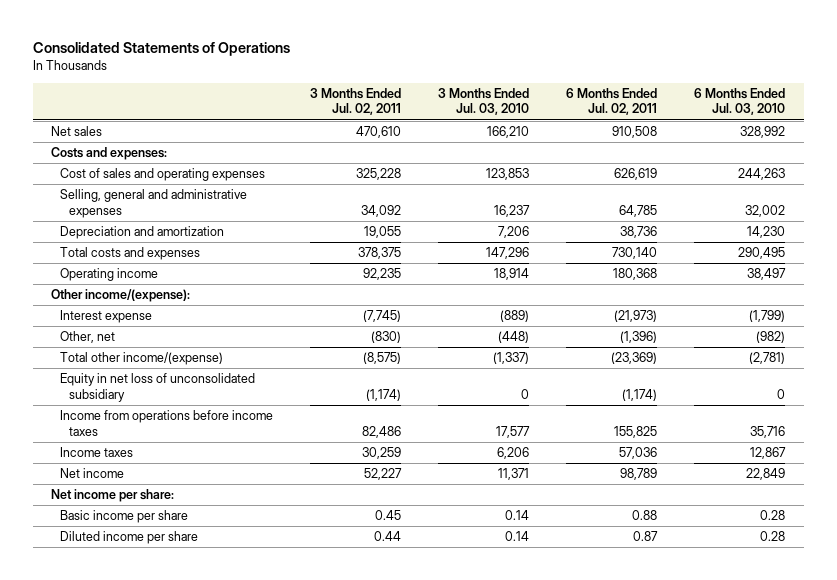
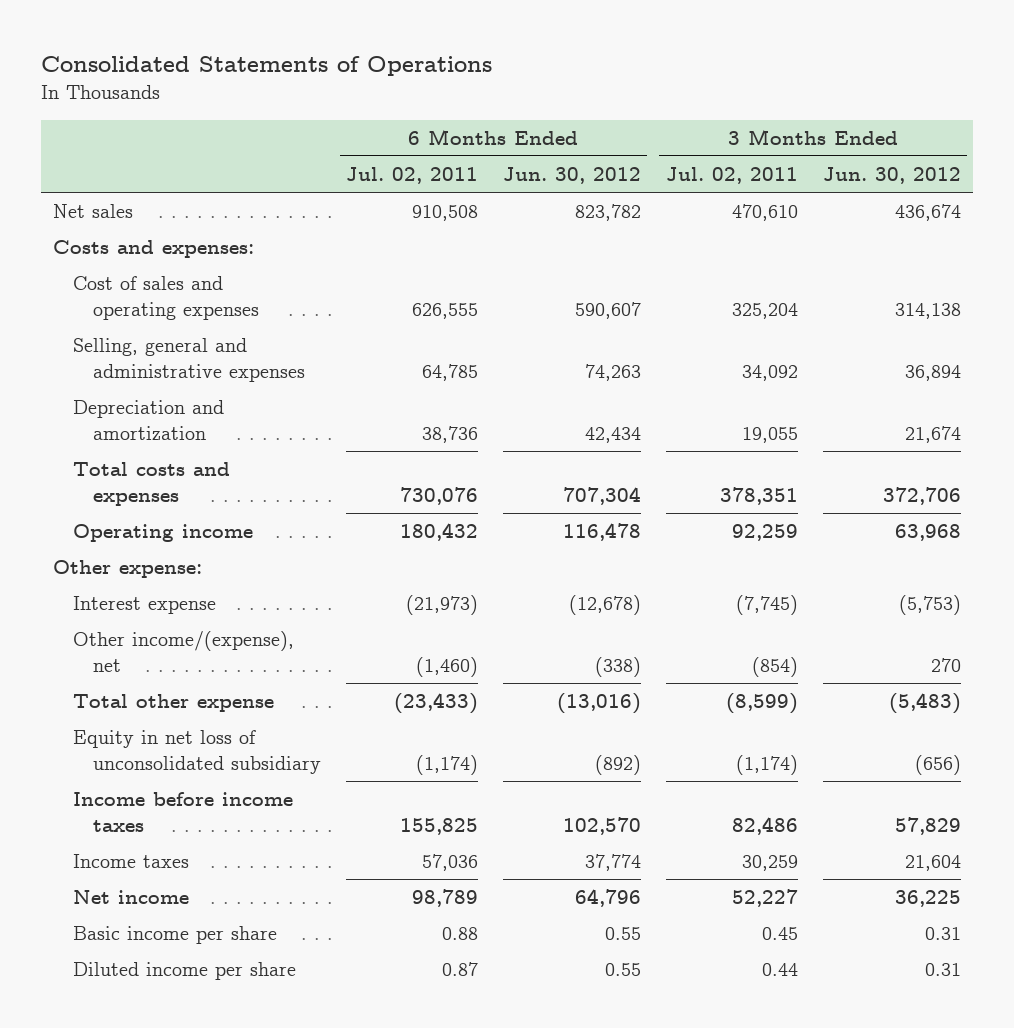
[438,88,530,116] 3 Months Ended Jul. 03, 2010 -> none
[694,88,786,116] 6 Months Ended Jul. 03, 2010 -> none
none -> [502,166,641,184] Jun. 30, 2012
none -> [822,166,961,184] Jun. 30, 2012
[356,168,402,181] 325,228 -> [731,302,798,319] 325,204
[614,168,658,181] 626,619 -> [411,302,478,319] 626,555
[358,247,402,260] 378,375 -> [719,486,798,505] 378,351
[612,247,658,260] 730,140 -> [399,486,478,505] 730,076
[363,268,402,281] 92,235 -> [731,524,798,542] 92,259
[613,268,658,281] 180,368 -> [399,523,478,542] 180,432
[51,289,191,303] Other income/(expense): -> [53,560,203,579] Other expense:
[60,331,116,344] Other, net -> [73,631,295,672] Other income/(expense), net
[371,331,402,344] (830) -> [751,656,798,677] (854)
[620,331,658,344] (1,396) -> [415,656,478,677] (1,460)
[60,352,224,366] Total other income/(expense) -> [73,694,275,713] Total other expense
[363,352,402,365] (8,575) -> [725,693,798,715] (8,599)
[611,352,658,365] (23,369) -> [393,693,478,715] (23,433)
[60,410,274,436] Income from operations before income taxes -> [73,792,294,832] Income before income taxes
[51,489,175,503] Net income per share: -> none

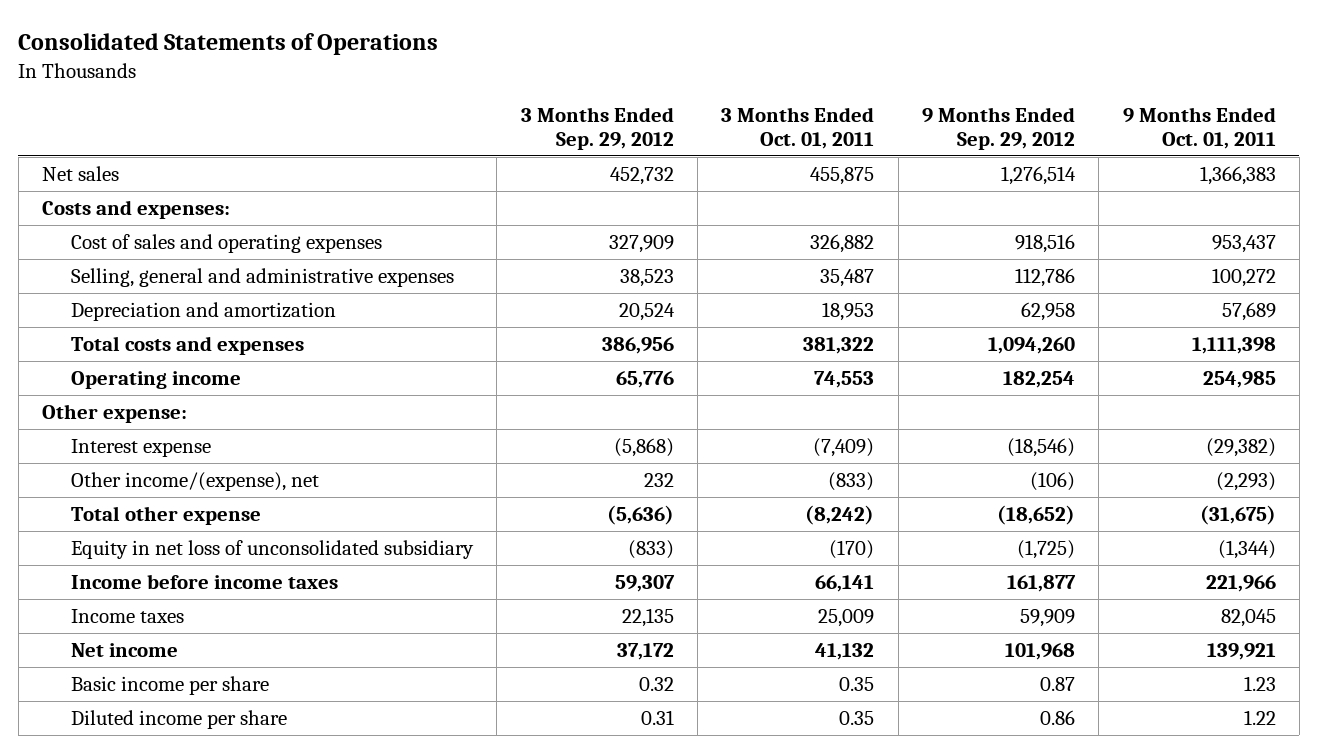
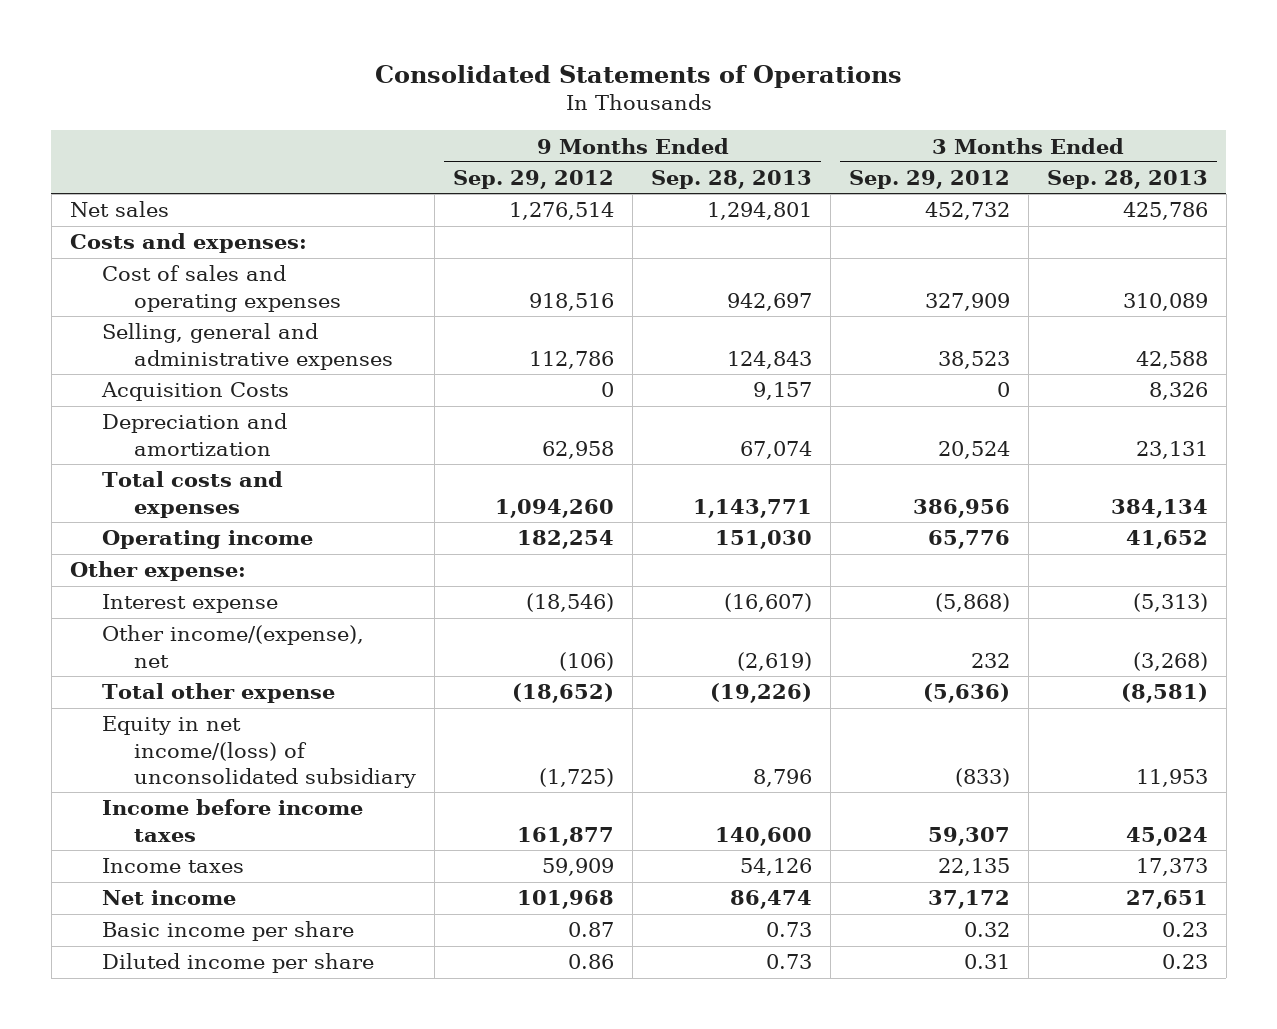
[721,106,875,149] 3 Months Ended Oct. 01, 2011 -> none
[1122,106,1276,149] 9 Months Ended Oct. 01, 2011 -> none
none -> [650,170,812,190] Sep. 28, 2013
none -> [1046,170,1208,190] Sep. 28, 2013
none -> [100,382,289,402] Acquisition Costs
[71,539,475,559] Equity in net loss of unconsolidated subsidiary -> [101,716,417,788] Equity in net income/(loss) of unconsolidated subsidiary

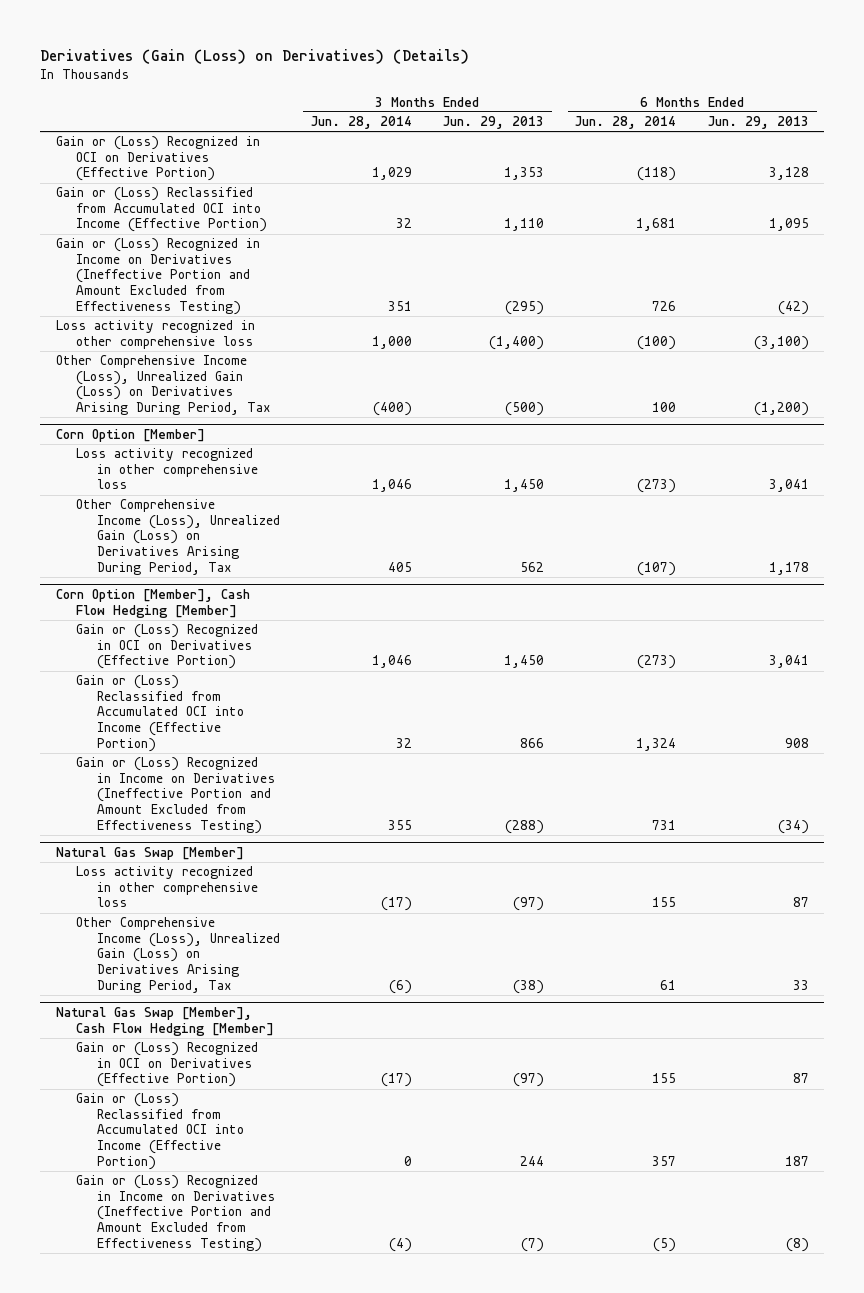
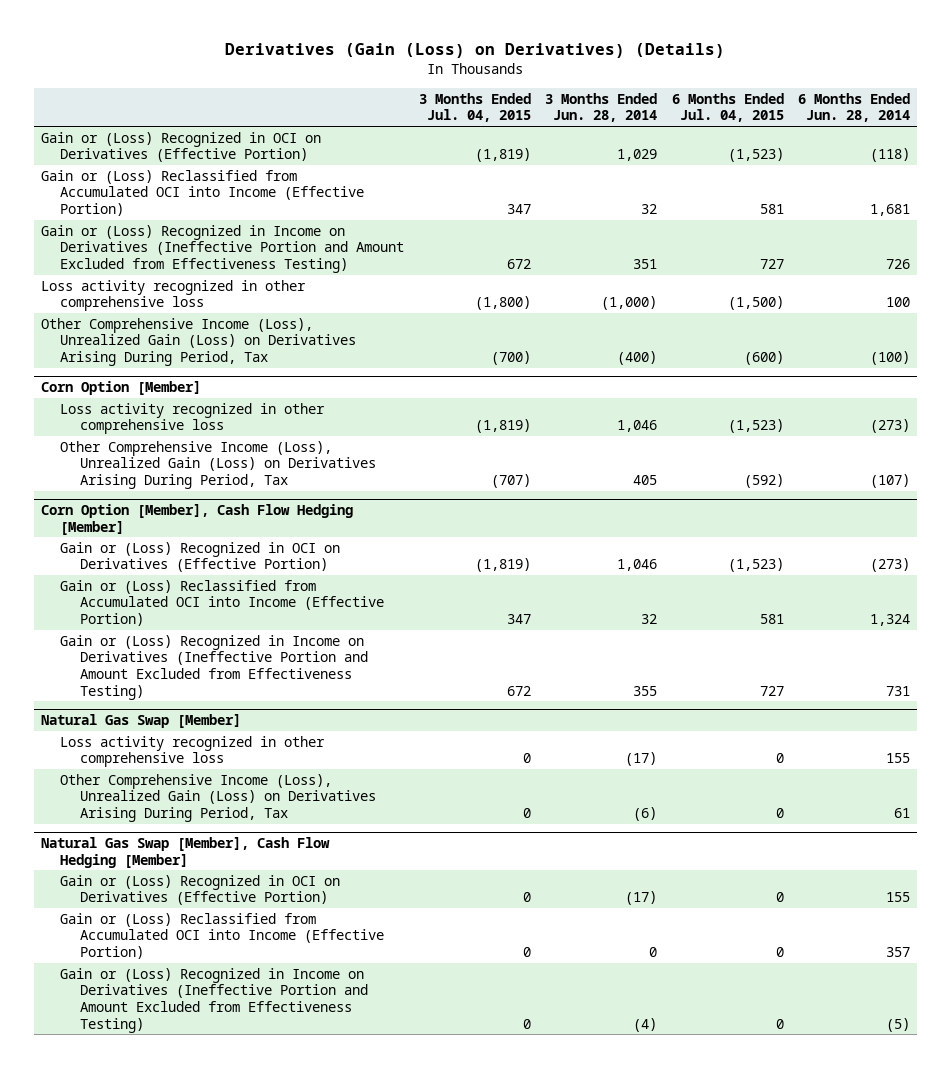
[443,116,545,130] Jun. 29, 2013 -> none
[707,116,809,130] Jun. 29, 2013 -> none
none -> [418,92,531,123] 3 Months Ended Jul. 04, 2015
none -> [671,92,784,123] 6 Months Ended Jul. 04, 2015
[371,335,412,349] 1,000 -> [601,296,658,311] (1,000)
[637,335,677,350] (100) -> [886,297,911,308] 100
[652,402,677,413] 100 -> [870,350,911,365] (100)

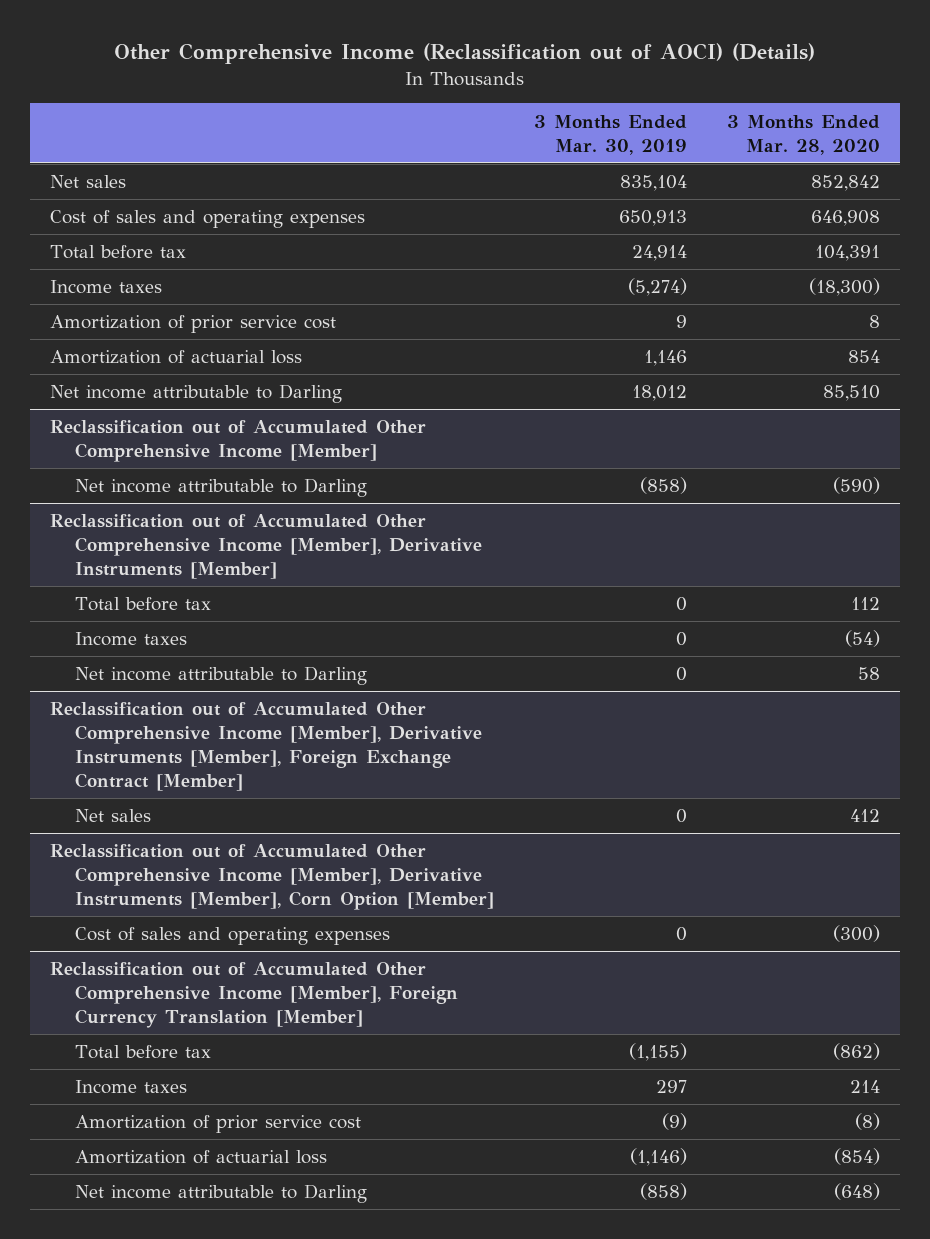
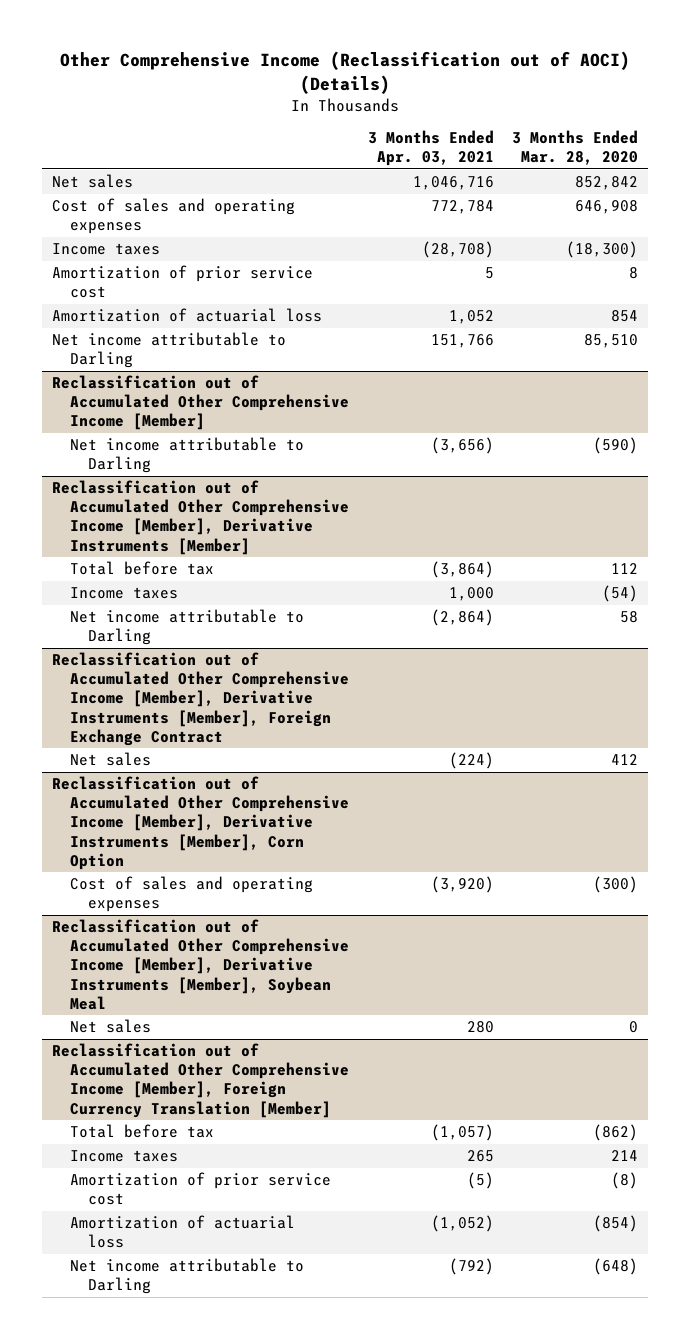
[534,114,688,155] 3 Months Ended Mar. 30, 2019 -> none
none -> [367,130,494,167] 3 Months Ended Apr. 03, 2021
[49,245,186,260] Total before tax -> none
[49,702,483,792] Reclassification out of Accumulated Other Comprehensive Income [Member], Derivative Instruments [Member], Foreign Exchange Contract [Member] -> [51,652,349,746] Reclassification out of Accumulated Other Comprehensive Income [Member], Derivative Instruments [Member], Foreign Exchange Contract
[49,844,495,911] Reclassification out of Accumulated Other Comprehensive Income [Member], Derivative Instruments [Member], Corn Option [Member] -> [51,776,349,870] Reclassification out of Accumulated Other Comprehensive Income [Member], Derivative Instruments [Member], Corn Option
none -> [51,919,349,1010] Reclassification out of Accumulated Other Comprehensive Income [Member], Derivative Instruments [Member], Soybean Meal
none -> [69,1019,151,1034] Net sales

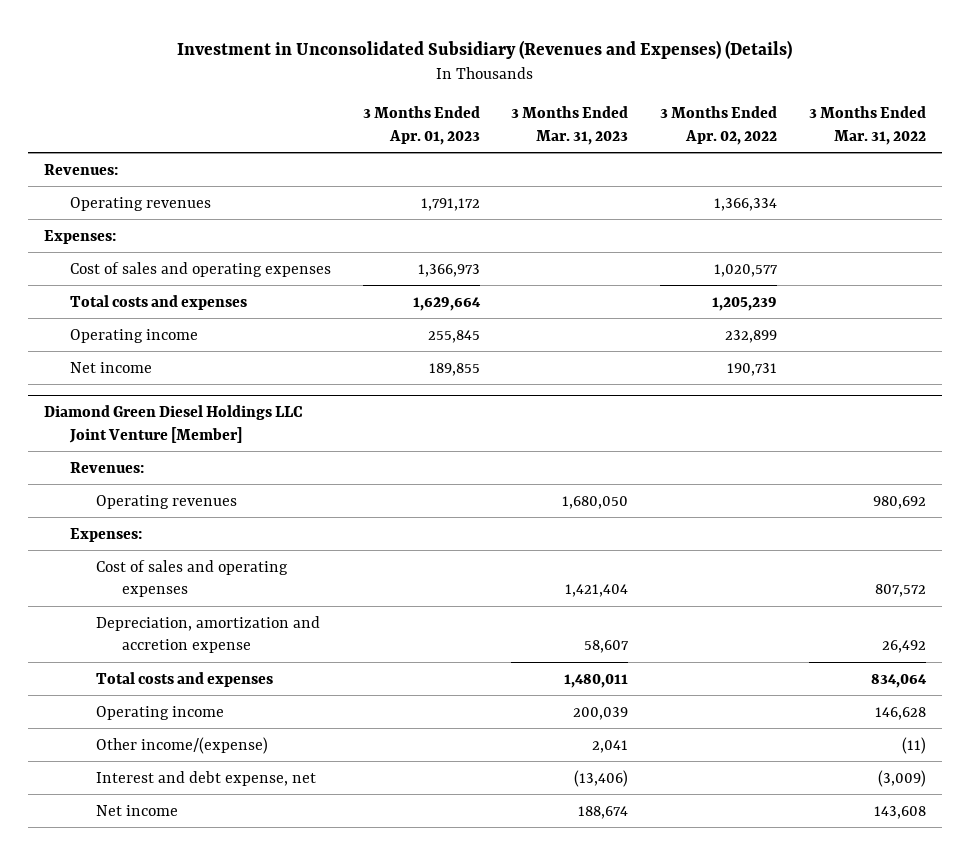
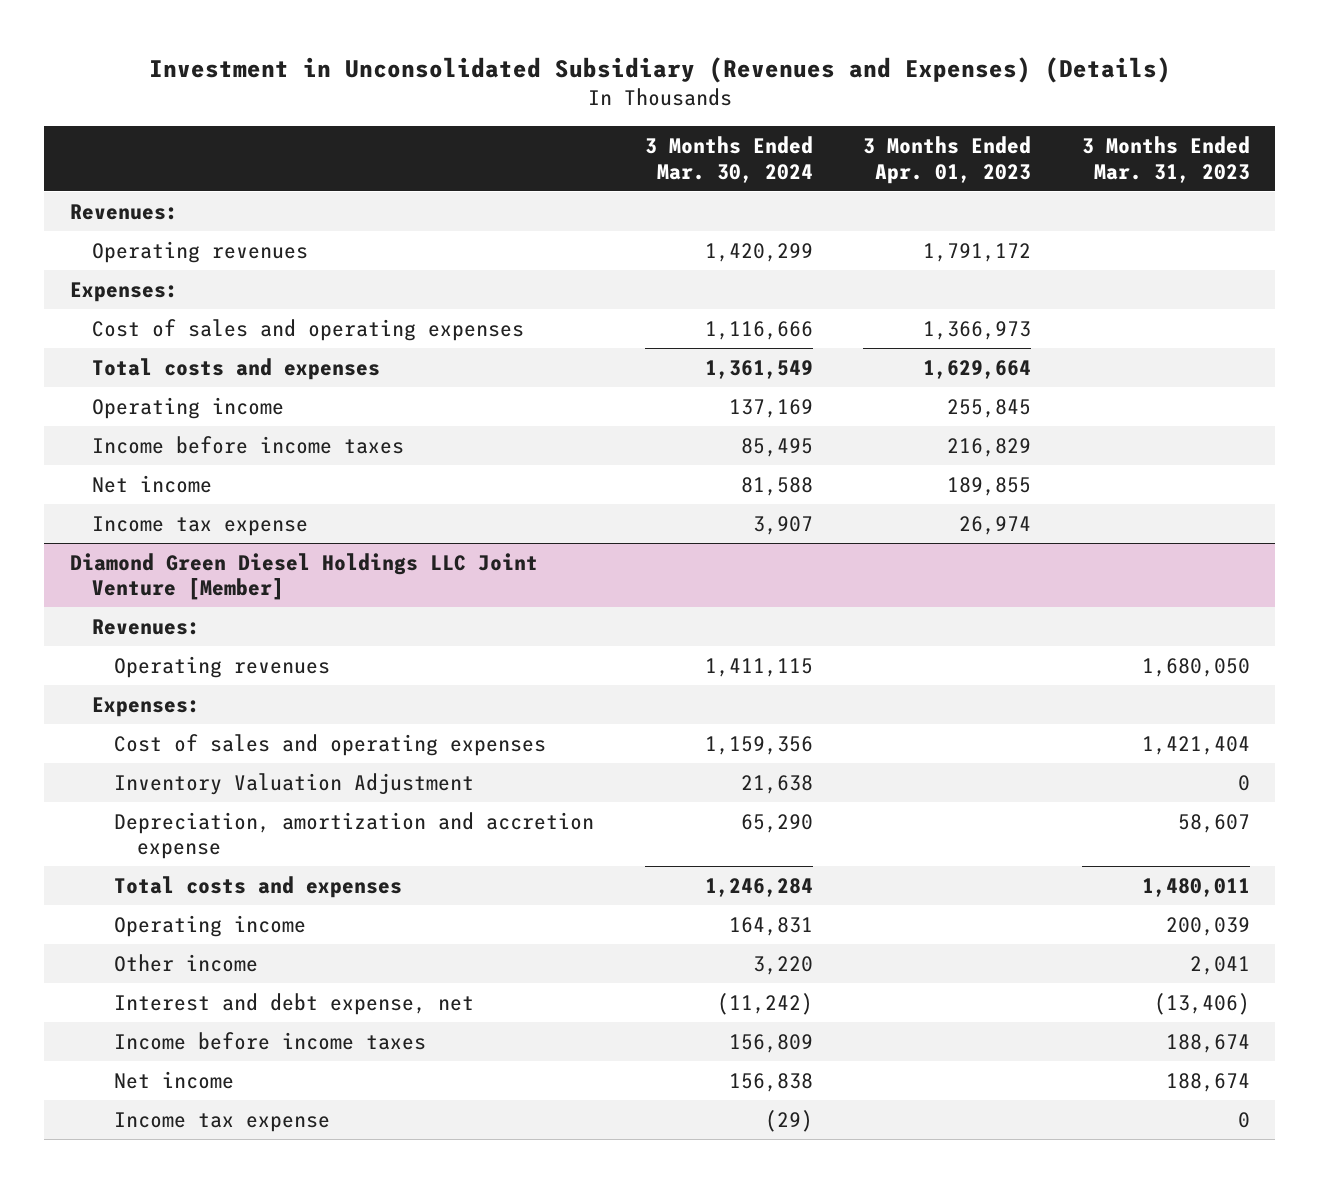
[659,106,777,145] 3 Months Ended Apr. 02, 2022 -> none
[808,106,926,145] 3 Months Ended Mar. 31, 2022 -> none
none -> [644,135,813,183] 3 Months Ended Mar. 30, 2024
none -> [91,435,404,454] Income before income taxes
none -> [91,515,308,536] Income tax expense
none -> [114,772,475,795] Inventory Valuation Adjustment
[96,736,269,754] Other income/(expense) -> [114,953,259,972] Other income
none -> [114,1031,427,1050] Income before income taxes
none -> [114,1111,331,1132] Income tax expense

